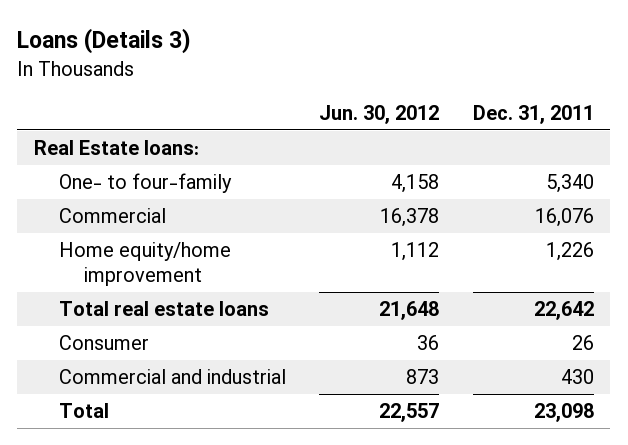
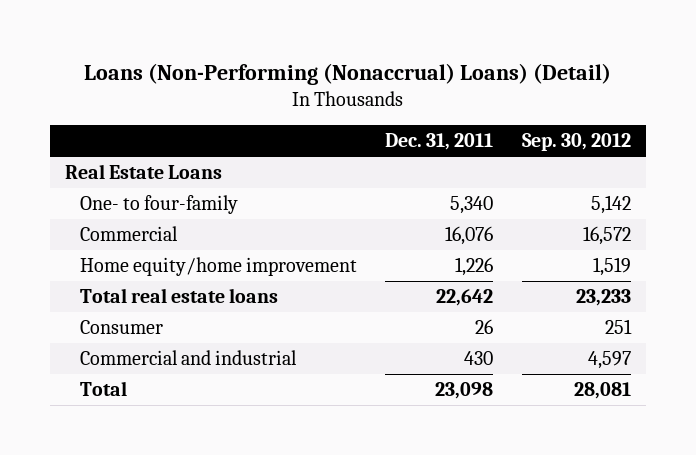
[17,28,192,55] Loans (Details 3) -> [83,63,611,86] Loans (Non-Performing (Nonaccrual) Loans) (Detail)
[319,104,440,124] Jun. 30, 2012 -> none
none -> [522,133,632,152] Sep. 30, 2012
[33,140,199,156] Real Estate loans: -> [64,164,222,180] Real Estate Loans

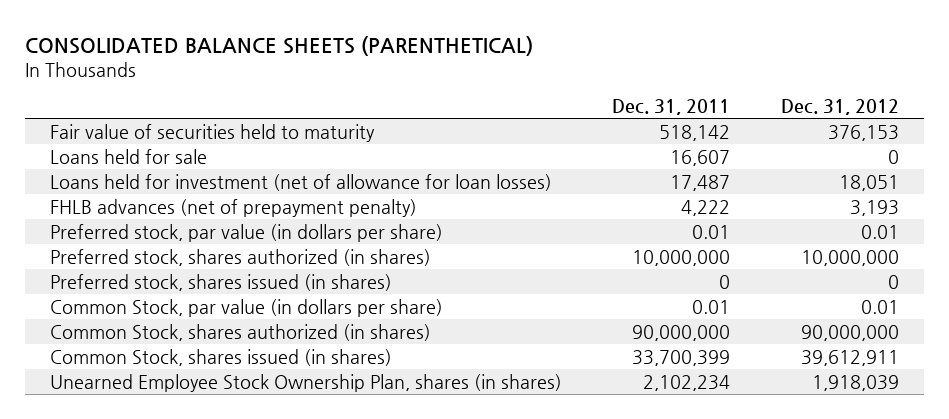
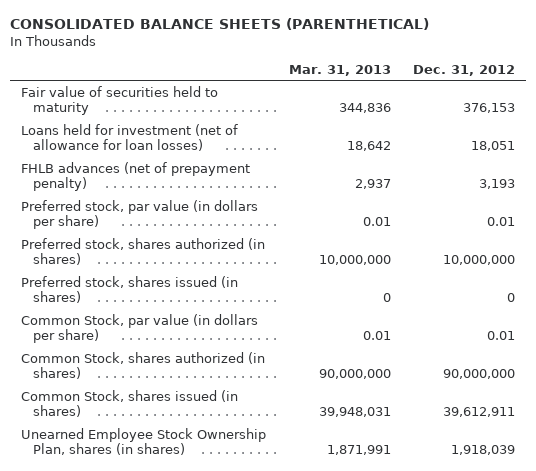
[612,98,731,115] Dec. 31, 2011 -> none
none -> [288,64,391,76] Mar. 31, 2013
[49,148,207,164] Loans held for sale -> none

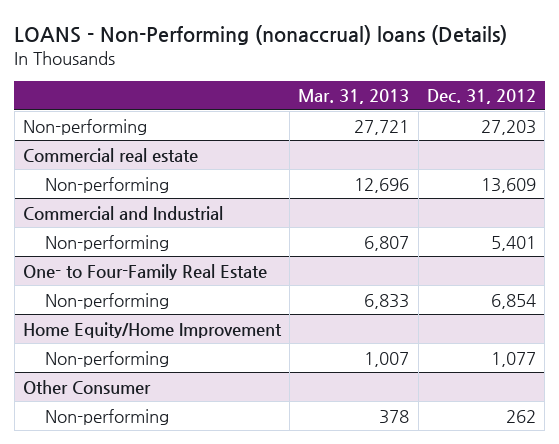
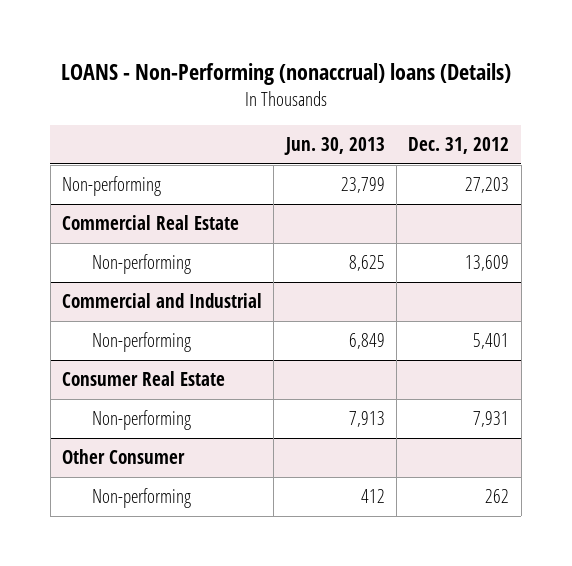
[298,89,410,105] Mar. 31, 2013 -> none
none -> [283,137,385,156] Jun. 30, 2013
[22,147,198,163] Commercial real estate -> [62,215,240,231] Commercial Real Estate
[22,263,267,280] One- to Four-Family Real Estate -> none
[22,321,282,338] Home Equity/Home Improvement -> none
[45,350,170,367] Non-performing -> none
none -> [62,371,226,387] Consumer Real Estate
[491,293,537,309] 6,854 -> [473,411,510,428] 7,931

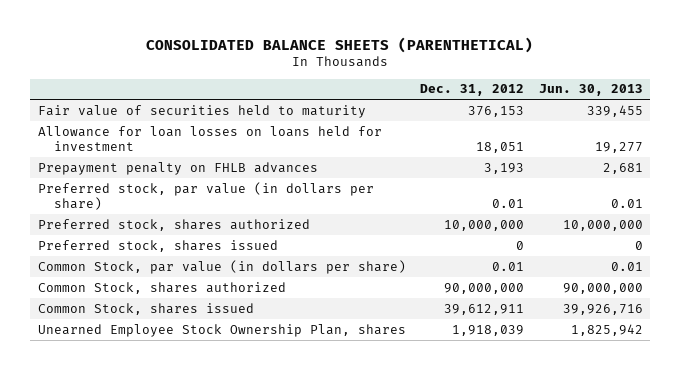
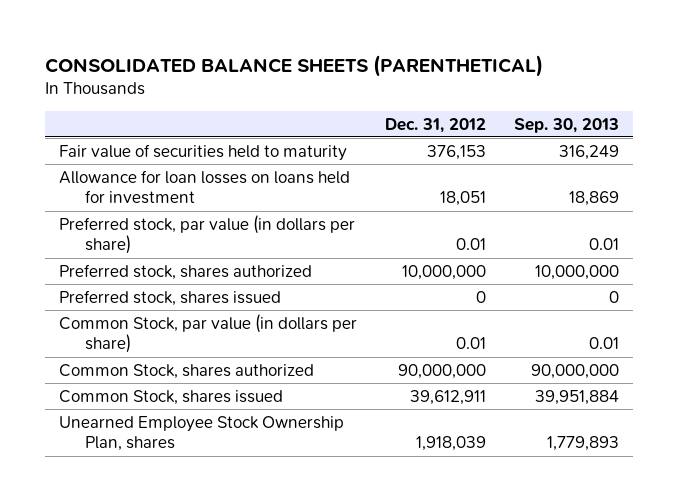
[539,84,644,97] Jun. 30, 2013 -> none
none -> [513,117,619,133] Sep. 30, 2013
[37,161,318,175] Prepayment penalty on FHLB advances -> none

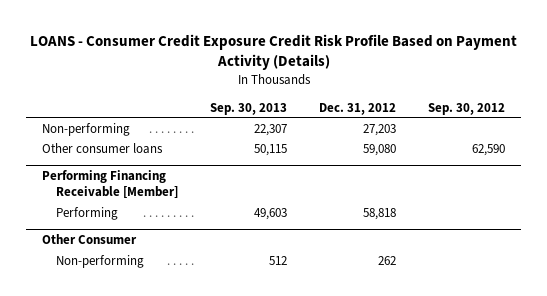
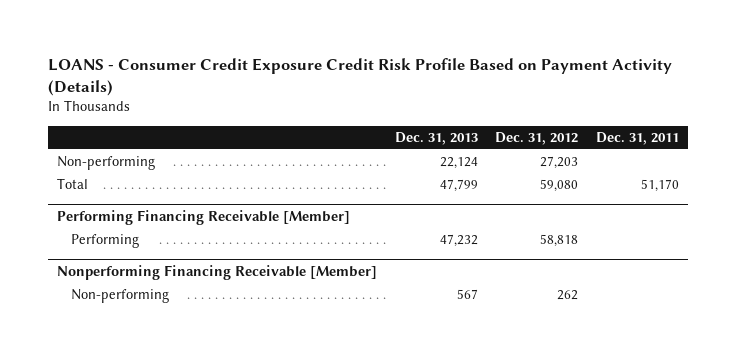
[210,102,288,115] Sep. 30, 2013 -> none
[428,102,506,115] Sep. 30, 2012 -> none
none -> [394,131,478,145] Dec. 31, 2013
none -> [596,131,680,145] Dec. 31, 2011
[41,142,163,154] Other consumer loans -> [56,178,88,190] Total
[41,234,137,245] Other Consumer -> none
none -> [56,264,377,280] Nonperforming Financing Receivable [Member]

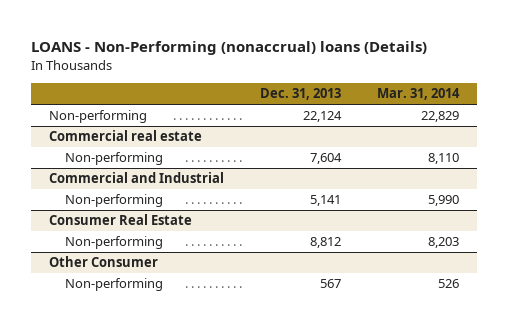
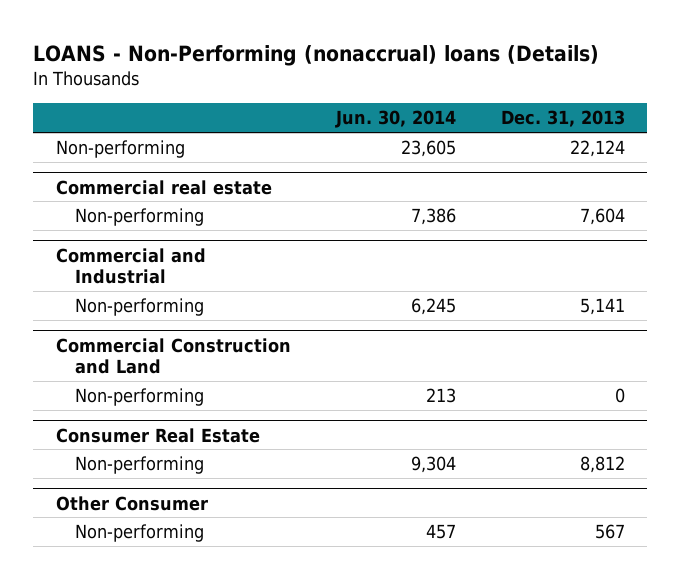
[376,88,460,101] Mar. 31, 2014 -> none
none -> [334,110,456,129] Jun. 30, 2014
none -> [55,337,291,375] Commercial Construction and Land
none -> [75,387,205,406] Non-performing

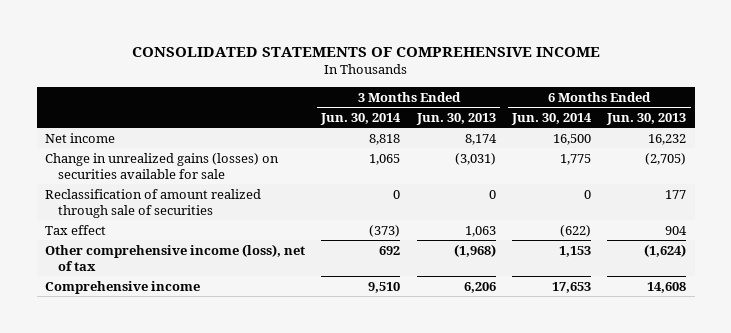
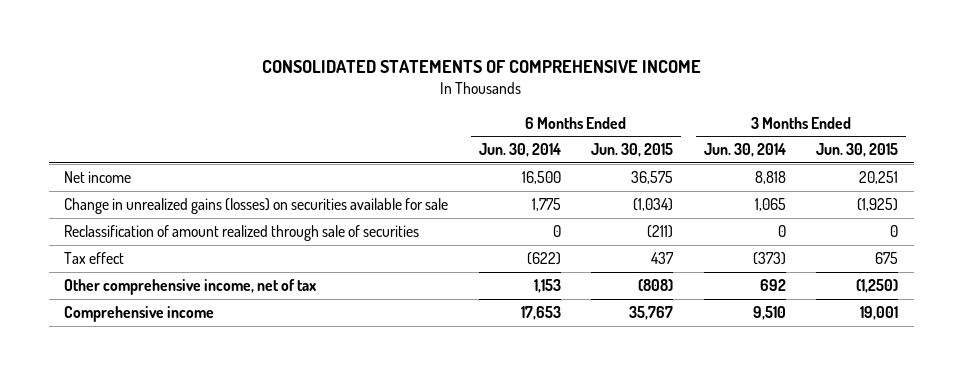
[415,112,496,125] Jun. 30, 2013 -> none
[606,112,687,125] Jun. 30, 2013 -> none
none -> [591,143,674,158] Jun. 30, 2015
none -> [816,143,899,158] Jun. 30, 2015
[45,243,306,271] Other comprehensive income (loss), net of tax -> [63,279,316,296] Other comprehensive income, net of tax

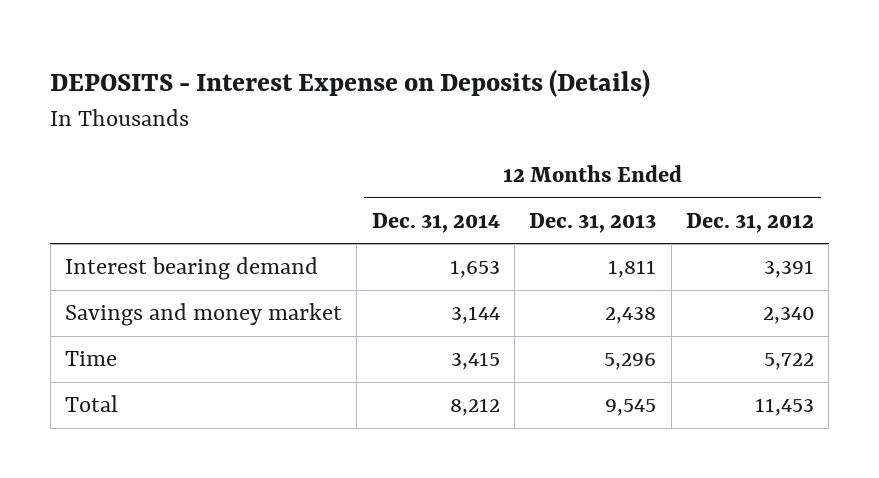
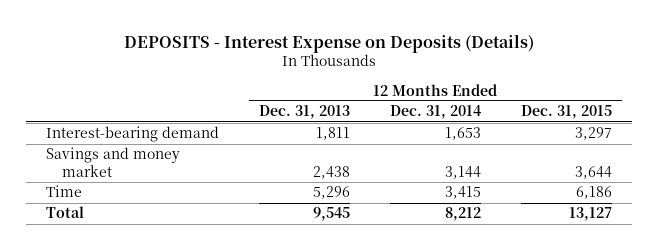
[686,213,815,234] Dec. 31, 2012 -> none
none -> [520,105,612,120] Dec. 31, 2015
[64,257,318,281] Interest bearing demand -> [46,126,220,143] Interest-bearing demand

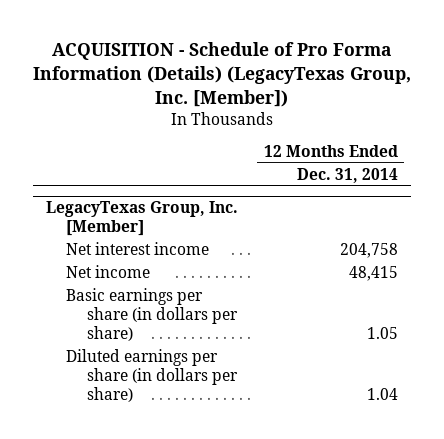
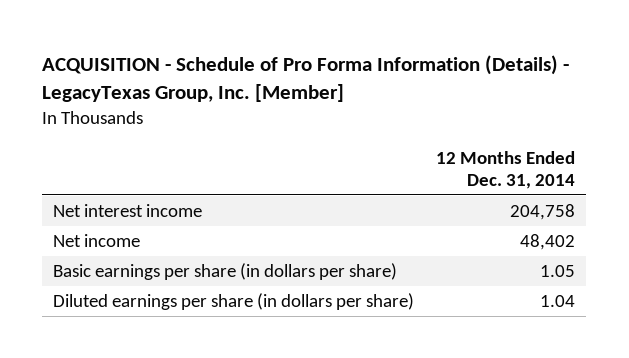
[32,42,411,107] ACQUISITION - Schedule of Pro Forma Information (Details) (LegacyTexas Group, Inc. [Member]) -> [42,54,570,103] ACQUISITION - Schedule of Pro Forma Information (Details) - LegacyTexas Group, Inc. [Member]
[45,201,238,237] LegacyTexas Group, Inc. [Member] -> none
[348,266,398,282] 48,415 -> [520,234,576,251] 48,402

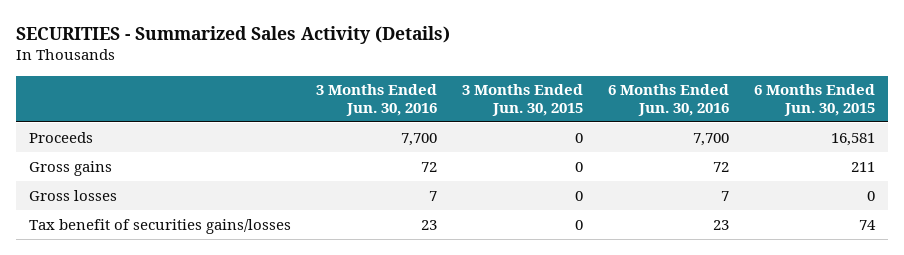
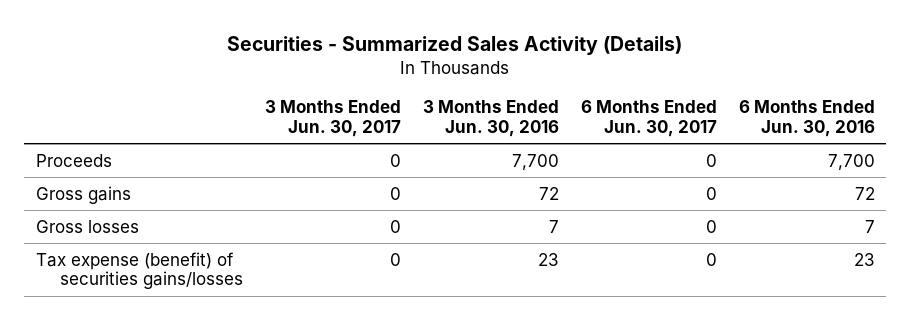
[16,25,451,44] SECURITIES - Summarized Sales Activity (Details) -> [227,35,683,55] Securities - Summarized Sales Activity (Details)
[462,84,584,117] 3 Months Ended Jun. 30, 2015 -> none
[754,84,876,117] 6 Months Ended Jun. 30, 2015 -> none
none -> [264,100,401,138] 3 Months Ended Jun. 30, 2017
none -> [581,100,718,138] 6 Months Ended Jun. 30, 2017
[29,218,292,234] Tax benefit of securities gains/losses -> [35,251,243,290] Tax expense (benefit) of securities gains/losses

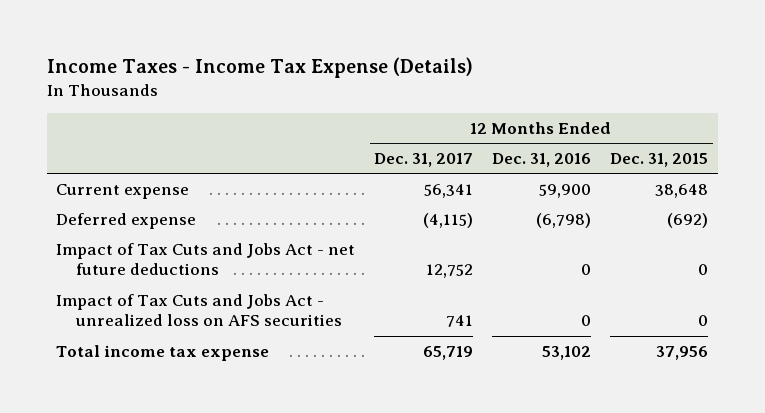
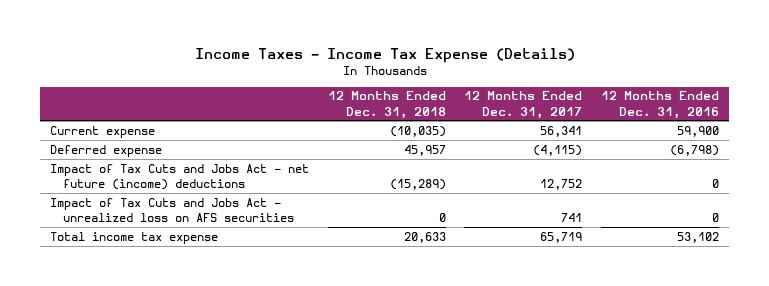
[610,153,709,168] Dec. 31, 2015 -> none
none -> [327,91,446,119] 12 Months Ended Dec. 31, 2018
[56,242,356,276] Impact of Tax Cuts and Jobs Act - net future deductions -> [49,163,309,190] Impact of Tax Cuts and Jobs Act - net future (income) deductions

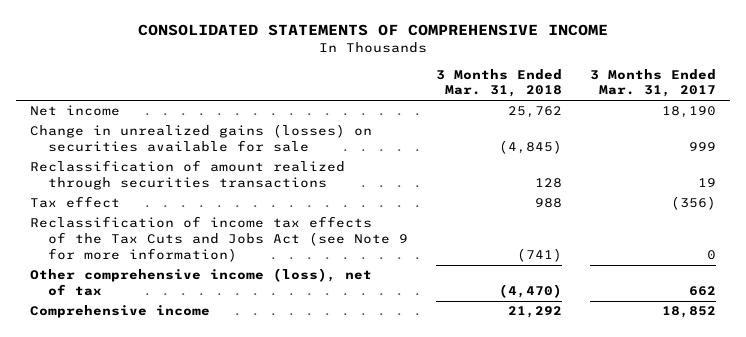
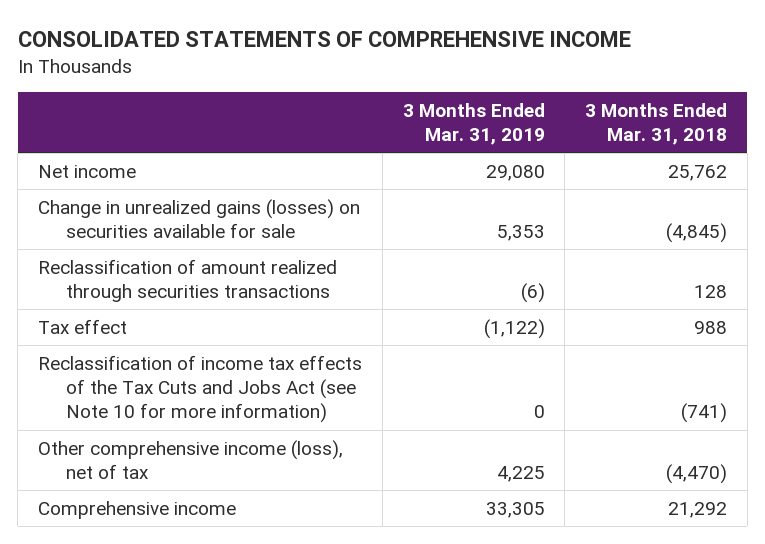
[589,68,716,98] 3 Months Ended Mar. 31, 2017 -> none
none -> [402,102,545,145] 3 Months Ended Mar. 31, 2019
[29,216,409,263] Reclassification of income tax effects of the Tax Cuts and Jobs Act (see Note 9 for more information) -> [38,354,363,424] Reclassification of income tax effects of the Tax Cuts and Jobs Act (see Note 10 for more information)

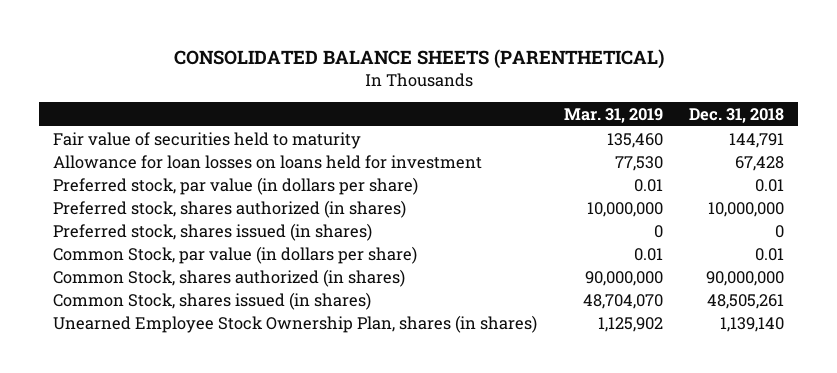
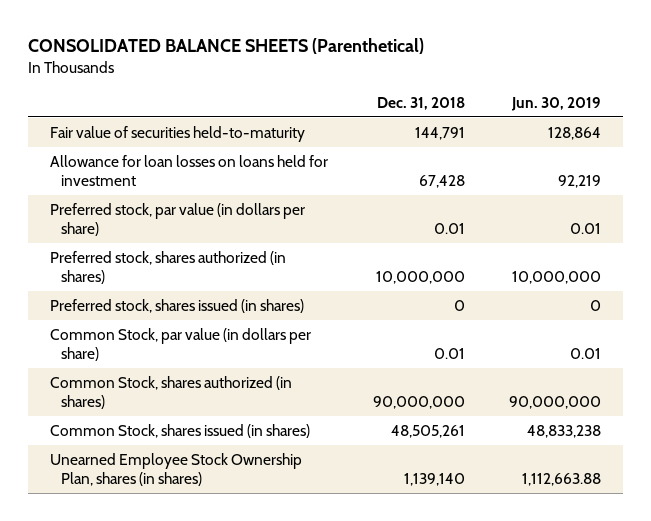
[173,49,664,70] CONSOLIDATED BALANCE SHEETS (PARENTHETICAL) -> [27,37,424,54] CONSOLIDATED BALANCE SHEETS (Parenthetical)
[563,108,663,124] Mar. 31, 2019 -> none
none -> [510,96,601,111] Jun. 30, 2019
[52,131,361,149] Fair value of securities held to maturity -> [50,125,306,142] Fair value of securities held-to-maturity

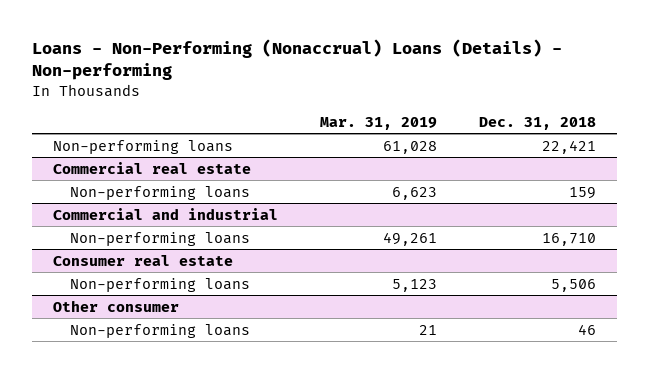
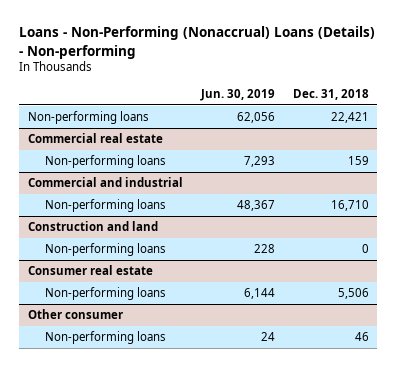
[319,116,437,130] Mar. 31, 2019 -> none
none -> [199,89,275,102] Jun. 30, 2019
none -> [28,221,159,232] Construction and land
none -> [45,243,167,257] Non-performing loans

